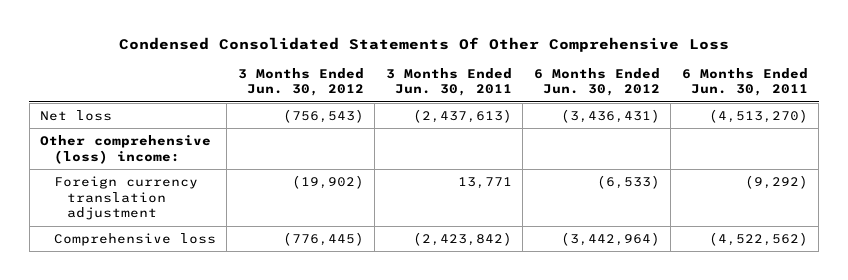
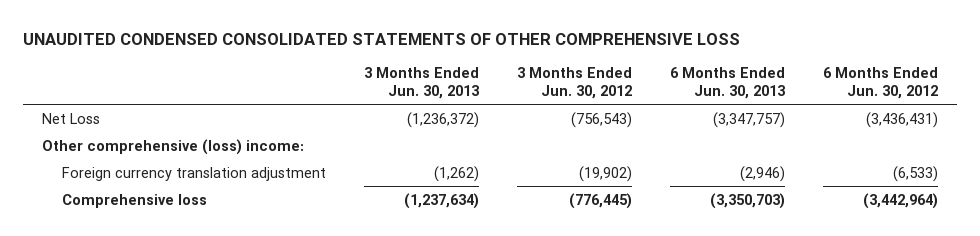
[119,36,730,52] Condensed Consolidated Statements Of Other Comprehensive Loss -> [22,33,740,46] UNAUDITED CONDENSED CONSOLIDATED STATEMENTS OF OTHER COMPREHENSIVE LOSS
[385,67,512,97] 3 Months Ended Jun. 30, 2011 -> none
[681,67,808,97] 6 Months Ended Jun. 30, 2011 -> none
none -> [363,67,479,99] 3 Months Ended Jun. 30, 2013
none -> [669,67,785,99] 6 Months Ended Jun. 30, 2013
[40,109,113,121] Net loss -> [41,112,100,124] Net Loss

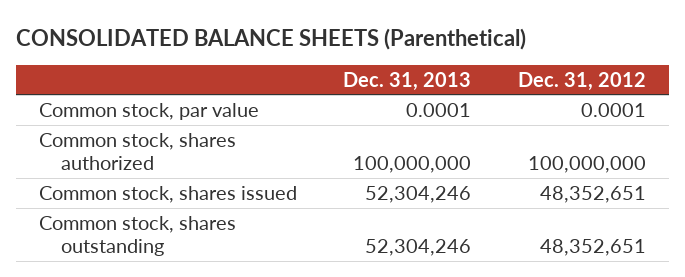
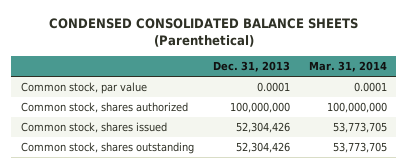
[15,27,526,50] CONSOLIDATED BALANCE SHEETS (Parenthetical) -> [48,18,358,48] CONDENSED CONSOLIDATED BALANCE SHEETS (Parenthetical)
[517,71,646,91] Dec. 31, 2012 -> none
none -> [308,61,387,73] Mar. 31, 2014
[365,185,472,203] 52,304,246 -> [235,121,290,133] 52,304,426
[365,239,472,257] 52,304,246 -> [235,141,290,153] 52,304,426

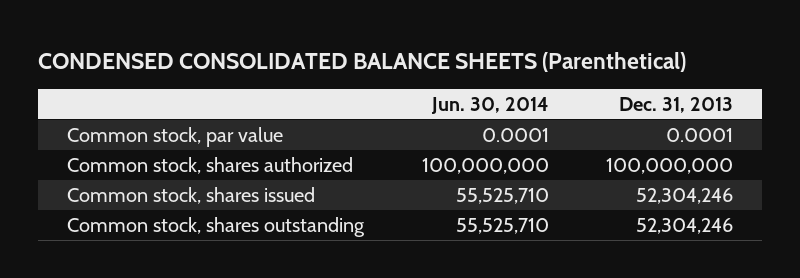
[308,61,387,73] Mar. 31, 2014 -> none
none -> [430,96,549,114] Jun. 30, 2014
[235,121,290,133] 52,304,426 -> [636,187,734,204] 52,304,246
[235,141,290,153] 52,304,426 -> [636,217,734,234] 52,304,246

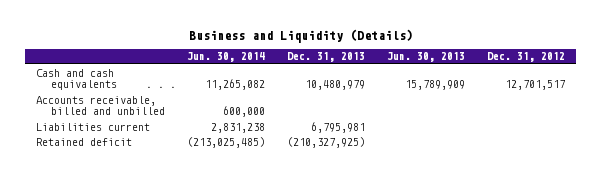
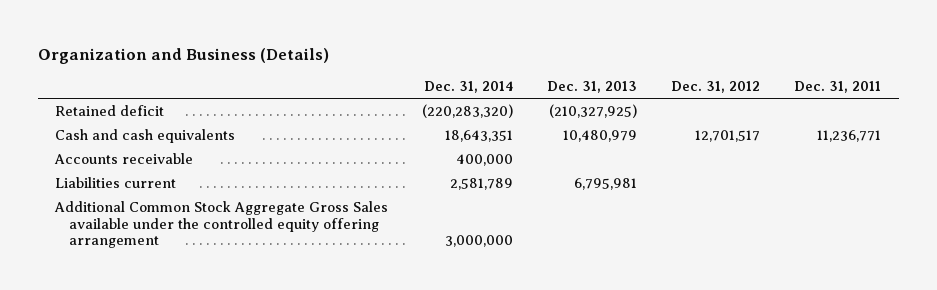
[188,28,413,43] Business and Liquidity (Details) -> [38,48,330,65] Organization and Business (Details)
[186,52,265,63] Jun. 30, 2014 -> none
[386,52,465,63] Jun. 30, 2013 -> none
none -> [424,81,514,94] Dec. 31, 2014
none -> [794,81,882,94] Dec. 31, 2011
[36,137,133,146] Retained deficit -> [55,104,165,116] Retained deficit
[36,95,165,116] Accounts receivable, billed and unbilled -> none
none -> [54,152,194,164] Accounts receivable
none -> [54,200,389,249] Additional Common Stock Aggregate Gross Sales available under the controlled equity offering arrangement

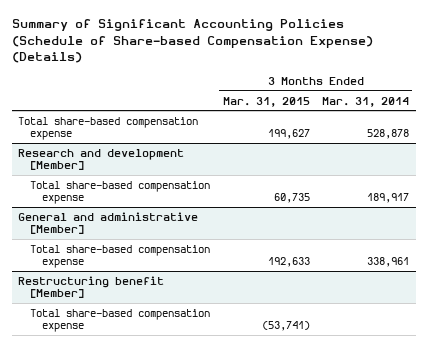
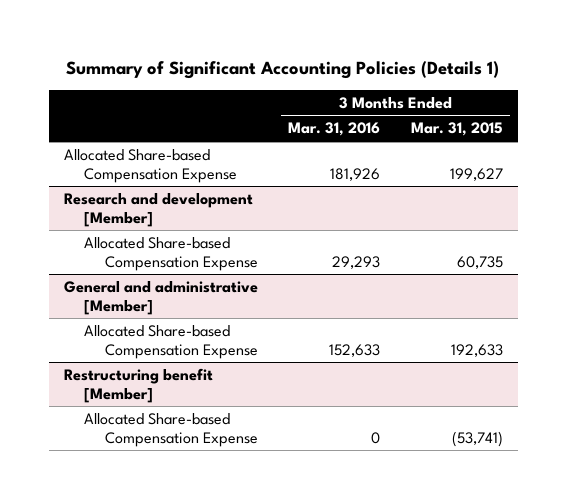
[11,19,373,63] Summary of Significant Accounting Policies (Schedule of Share-based Compensation Expense) (Details) -> [66,60,500,79] Summary of Significant Accounting Policies (Details 1)
[322,96,410,107] Mar. 31, 2014 -> none
none -> [288,122,381,137] Mar. 31, 2016
[18,116,199,141] Total share-based compensation expense -> [64,149,238,183] Allocated Share-based Compensation Expense
[29,180,210,205] Total share-based compensation expense -> [84,237,258,271] Allocated Share-based Compensation Expense
[29,244,210,269] Total share-based compensation expense -> [84,325,258,359] Allocated Share-based Compensation Expense
[29,308,210,333] Total share-based compensation expense -> [84,413,258,447] Allocated Share-based Compensation Expense

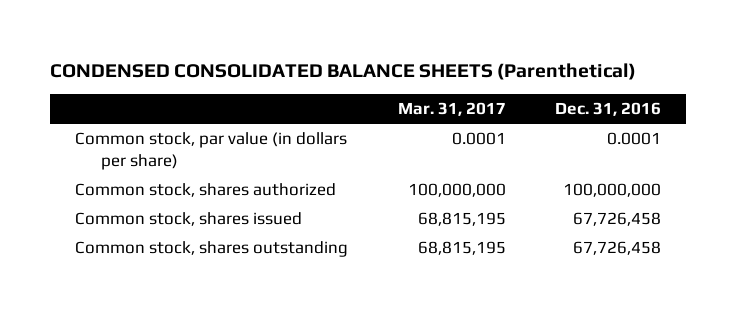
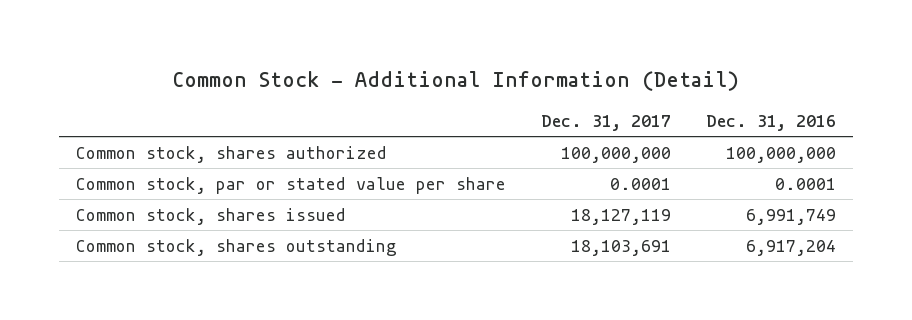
[50,62,637,80] CONDENSED CONSOLIDATED BALANCE SHEETS (Parenthetical) -> [171,70,739,91] Common Stock - Additional Information (Detail)
[397,102,506,117] Mar. 31, 2017 -> none
none -> [540,114,671,131] Dec. 31, 2017
[75,132,348,170] Common stock, par value (in dollars per share) -> none
none -> [75,176,506,194] Common stock, par or stated value per share
[573,212,662,227] 67,726,458 -> [745,208,836,225] 6,991,749
[573,241,662,256] 67,726,458 -> [745,239,836,256] 6,917,204

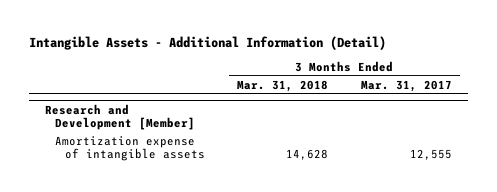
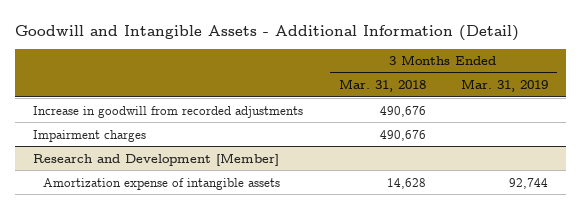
[29,36,387,51] Intangible Assets - Additional Information (Detail) -> [15,24,520,41] Goodwill and Intangible Assets - Additional Information (Detail)
[360,79,452,92] Mar. 31, 2017 -> none
none -> [461,79,549,93] Mar. 31, 2019
none -> [32,105,303,118] Increase in goodwill from recorded adjustments
none -> [32,129,146,142] Impairment charges

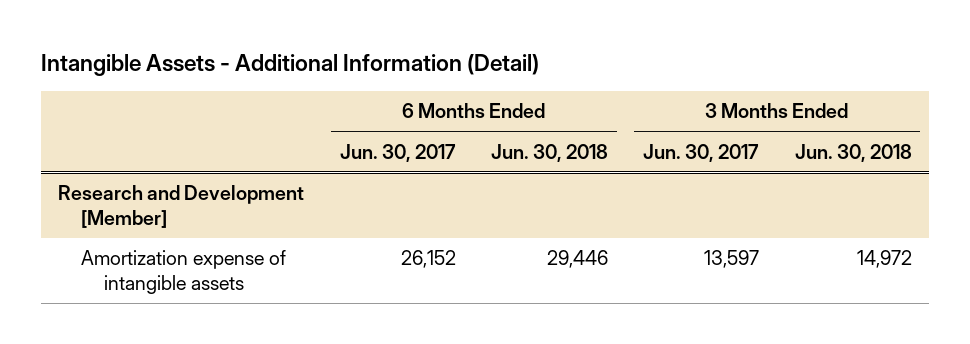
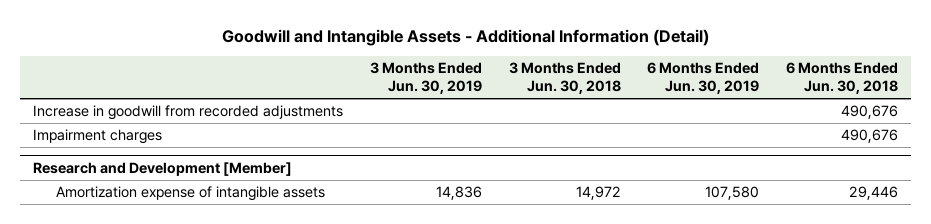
[40,54,539,77] Intangible Assets - Additional Information (Detail) -> [221,29,709,47] Goodwill and Intangible Assets - Additional Information (Detail)
[339,143,456,162] Jun. 30, 2017 -> none
[643,143,760,162] Jun. 30, 2017 -> none
none -> [369,62,482,95] 3 Months Ended Jun. 30, 2019
none -> [647,62,760,95] 6 Months Ended Jun. 30, 2019
none -> [33,105,344,121] Increase in goodwill from recorded adjustments
none -> [33,129,163,145] Impairment charges

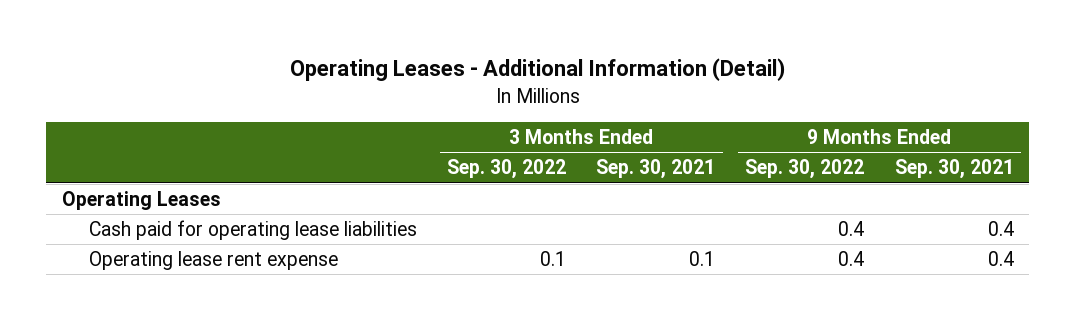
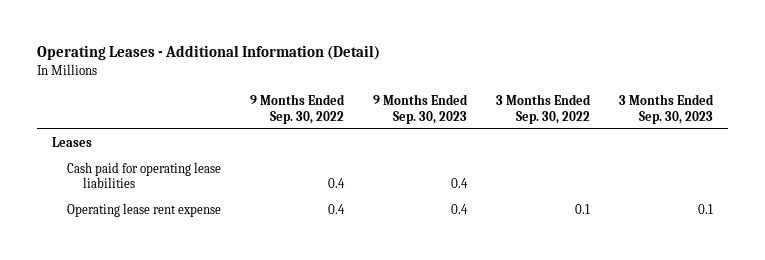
[596,159,716,180] Sep. 30, 2021 -> none
[894,159,1014,180] Sep. 30, 2021 -> none
none -> [373,94,469,124] 9 Months Ended Sep. 30, 2023
none -> [619,94,715,124] 3 Months Ended Sep. 30, 2023
[61,191,221,211] Operating Leases -> [51,137,92,148] Leases

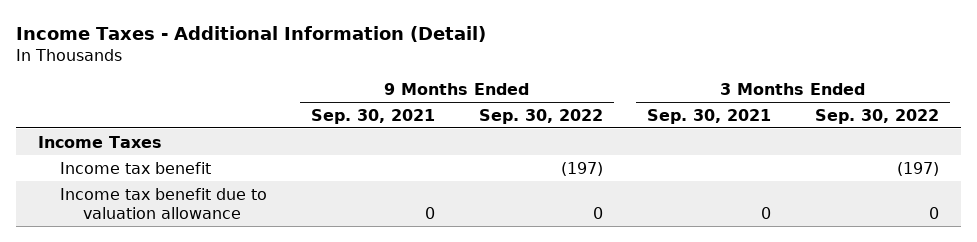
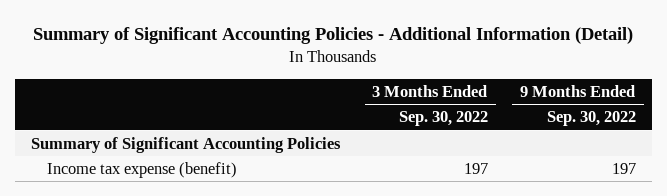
[15,25,486,42] Income Taxes - Additional Information (Detail) -> [33,27,634,45] Summary of Significant Accounting Policies - Additional Information (Detail)
[311,108,436,124] Sep. 30, 2021 -> none
[647,108,772,124] Sep. 30, 2021 -> none
[37,135,162,148] Income Taxes -> none
[60,187,268,220] Income tax benefit due to valuation allowance -> none
none -> [31,137,342,154] Summary of Significant Accounting Policies
[60,161,212,174] Income tax benefit -> [46,162,237,179] Income tax expense (benefit)
[561,161,604,176] (197) -> [611,163,636,175] 197
[897,161,940,176] (197) -> [463,163,488,175] 197

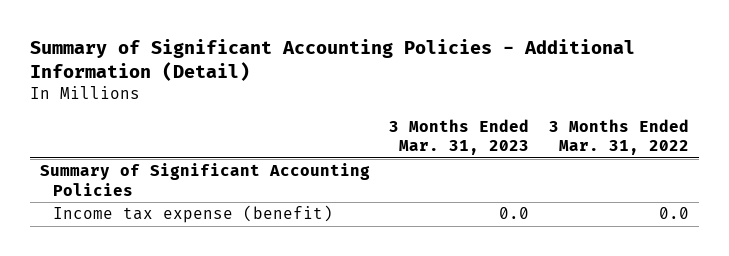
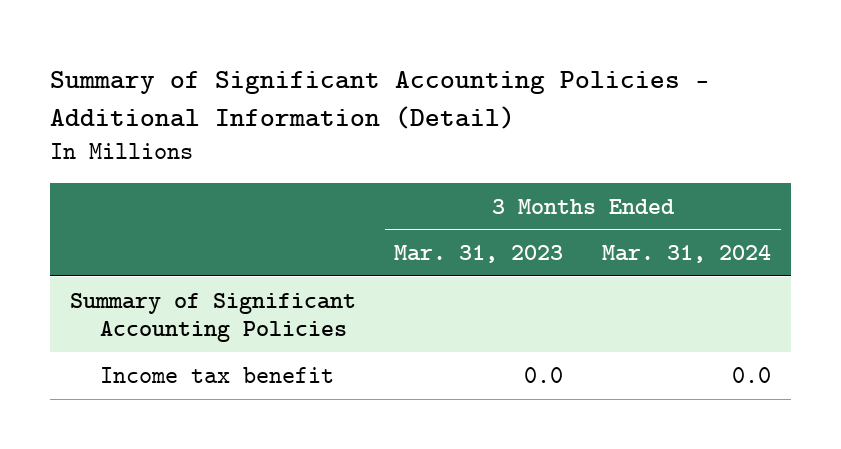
[549,119,690,156] 3 Months Ended Mar. 31, 2022 -> none
none -> [602,245,772,264] Mar. 31, 2024
[52,205,333,224] Income tax expense (benefit) -> [100,366,335,383] Income tax benefit

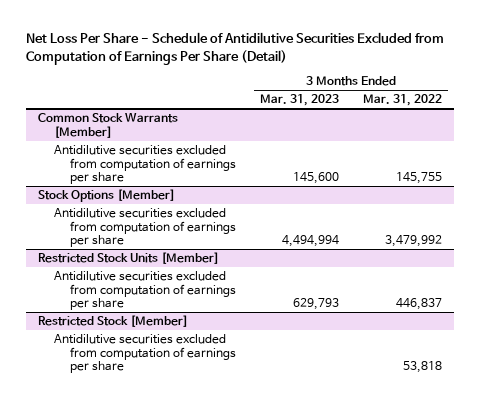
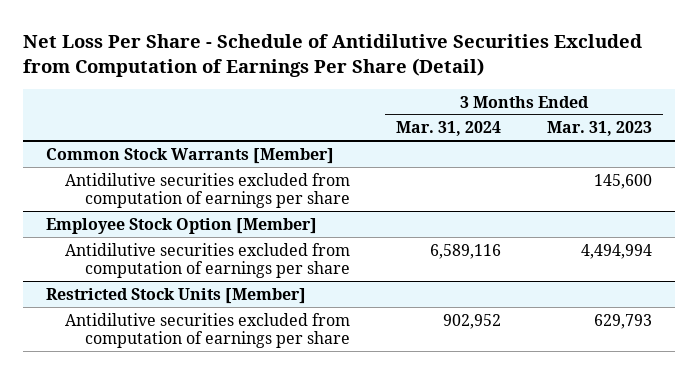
[363,94,443,107] Mar. 31, 2022 -> none
none -> [396,121,502,137] Mar. 31, 2024
[37,189,175,203] Stock Options [Member] -> [45,217,317,234] Employee Stock Option [Member]
[37,315,188,328] Restricted Stock [Member] -> none
[53,334,237,374] Antidilutive securities excluded from computation of earnings per share -> none

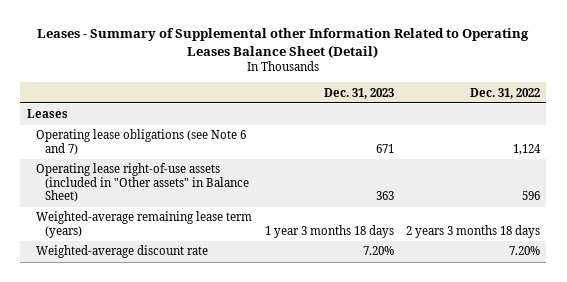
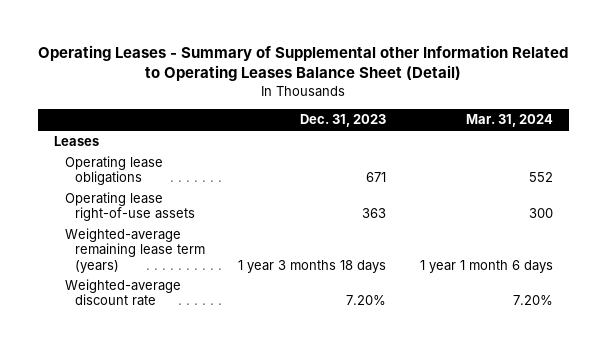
[37,28,530,58] Leases - Summary of Supplemental other Information Related to Operating Leases Balance Sheet (Detail) -> [38,44,569,82] Operating Leases - Summary of Supplemental other Information Related to Operating Leases Balance Sheet (Detail)
[470,87,541,99] Dec. 31, 2022 -> none
none -> [465,114,553,128] Mar. 31, 2024
[36,129,247,155] Operating lease obligations (see Note 6 and 7) -> [64,156,163,186] Operating lease obligations
[36,163,250,203] Operating lease right-of-use assets (included in "Other assets" in Balance Sheet) -> [64,192,196,222] Operating lease right-of-use assets

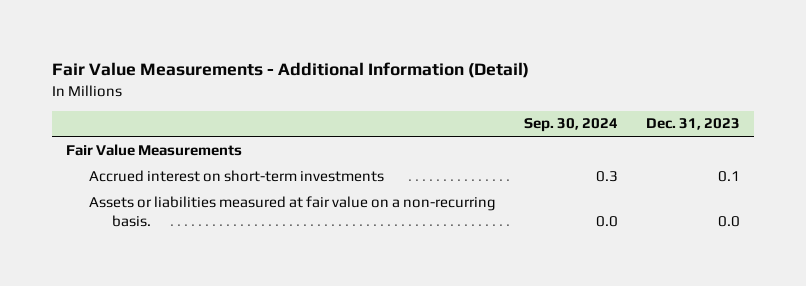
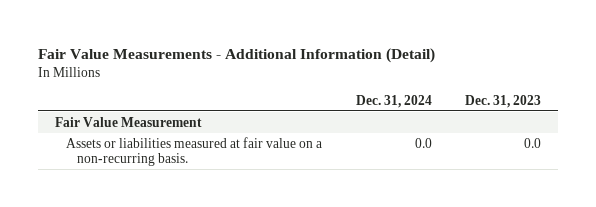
[524,118,619,133] Sep. 30, 2024 -> none
none -> [355,94,432,108] Dec. 31, 2024
[88,169,384,182] Accrued interest on short-term investments -> none
[65,143,242,156] Fair Value Measurements -> [54,116,202,127] Fair Value Measurement

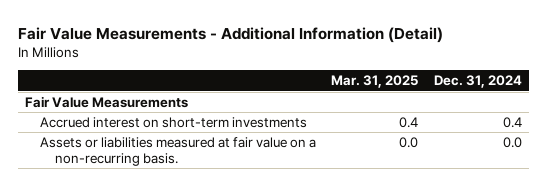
[465,94,542,108] Dec. 31, 2023 -> none
none -> [331,75,419,89] Mar. 31, 2025
[54,116,202,127] Fair Value Measurement -> [25,95,189,108] Fair Value Measurements
none -> [40,116,308,128] Accrued interest on short-term investments

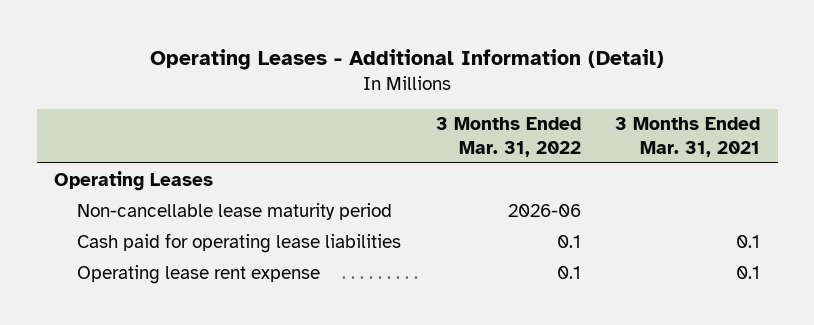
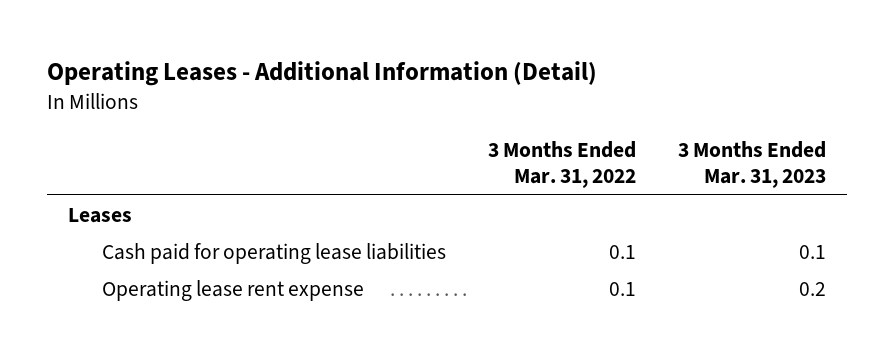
[615,117,761,157] 3 Months Ended Mar. 31, 2021 -> none
none -> [677,140,826,189] 3 Months Ended Mar. 31, 2023
[77,202,393,220] Non-cancellable lease maturity period -> none
[54,170,214,191] Operating Leases -> [67,207,132,223] Leases

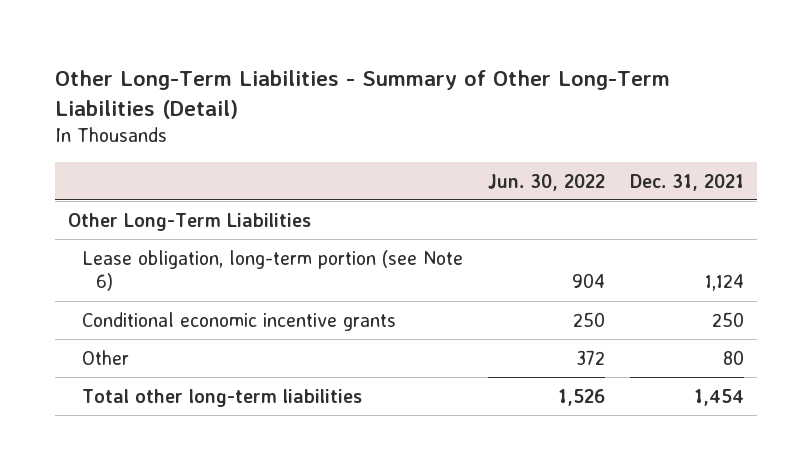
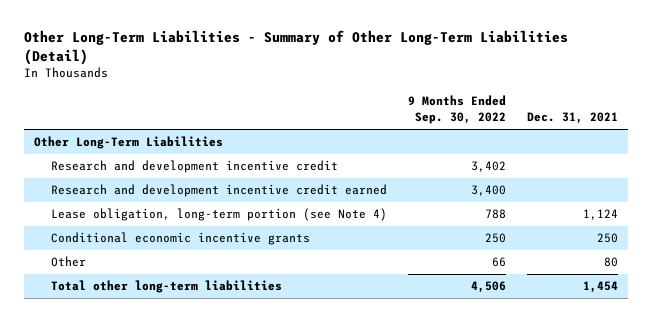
[488,173,606,191] Jun. 30, 2022 -> none
none -> [407,95,506,124] 9 Months Ended Sep. 30, 2022
none -> [51,160,339,174] Research and development incentive credit
none -> [51,184,388,198] Research and development incentive credit earned
[81,249,463,292] Lease obligation, long-term portion (see Note 6) -> [51,208,388,222] Lease obligation, long-term portion (see Note 4)

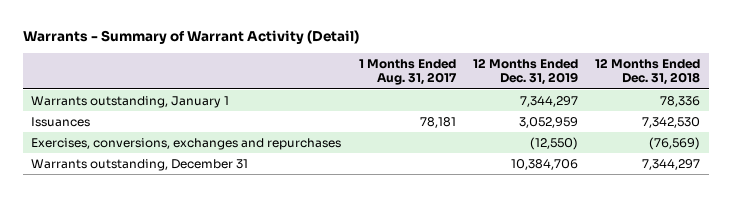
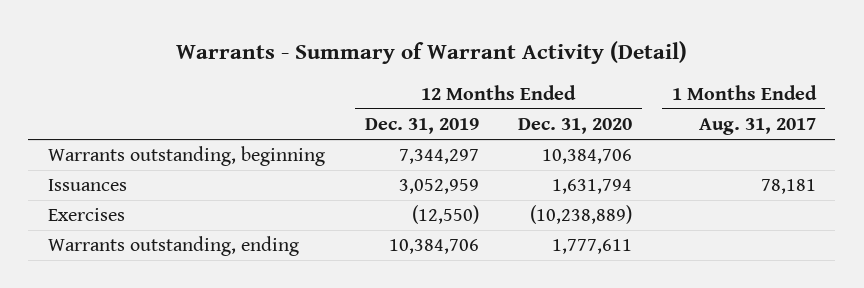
[595,57,701,86] 12 Months Ended Dec. 31, 2018 -> none
none -> [518,118,633,135] Dec. 31, 2020
[31,95,230,108] Warrants outstanding, January 1 -> [48,146,326,167] Warrants outstanding, beginning
[31,137,342,150] Exercises, conversions, exchanges and repurchases -> [48,208,126,222] Exercises
[31,158,249,171] Warrants outstanding, December 31 -> [48,236,300,257] Warrants outstanding, ending

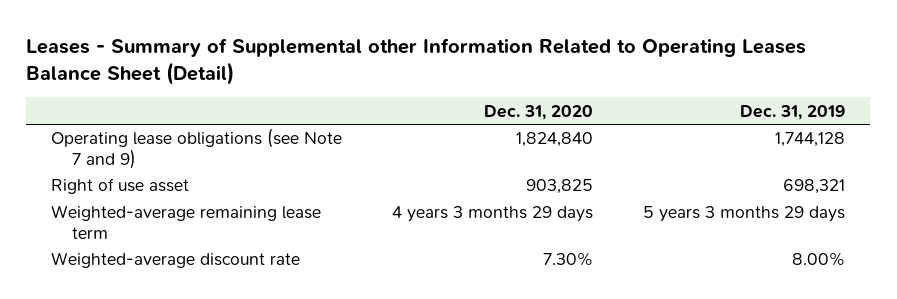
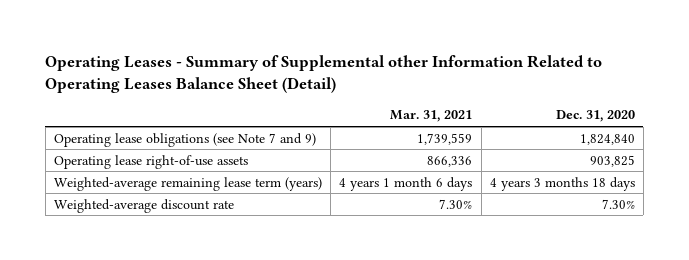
[26,38,807,86] Leases - Summary of Supplemental other Information Related to Operating Leases Balance Sheet (Detail) -> [45,55,603,94] Operating Leases - Summary of Supplemental other Information Related to Operating Leases Balance Sheet (Detail)
[740,104,846,120] Dec. 31, 2019 -> none
none -> [390,110,473,123] Mar. 31, 2021
[51,178,190,195] Right of use asset -> [54,154,249,169] Operating lease right-of-use assets
[51,205,322,239] Weighted-average remaining lease term -> [54,176,323,191] Weighted-average remaining lease term (years)
[392,206,594,223] 4 years 3 months 29 days -> [489,176,635,191] 4 years 3 months 18 days

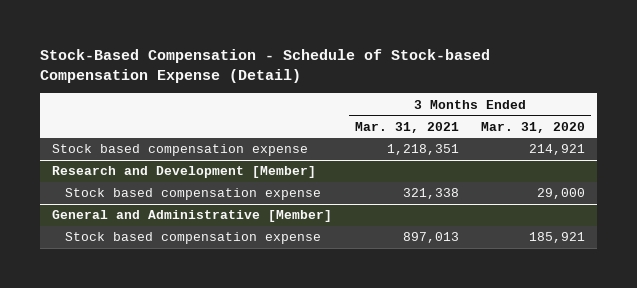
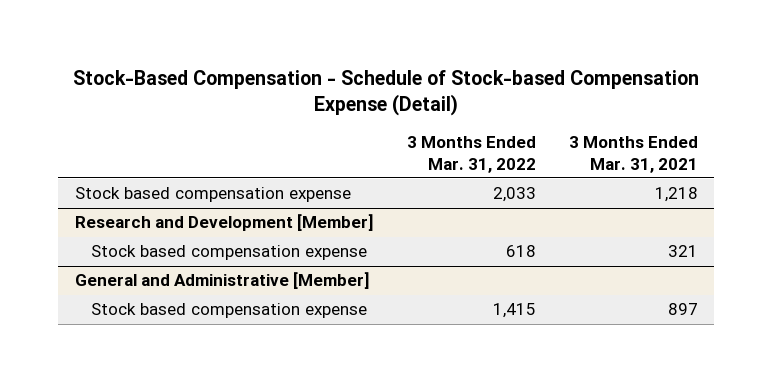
[481,121,586,133] Mar. 31, 2020 -> none
none -> [406,136,536,173] 3 Months Ended Mar. 31, 2022
[386,144,459,156] 1,218,351 -> [654,187,698,203] 1,218
[402,188,459,200] 321,338 -> [667,245,698,258] 321
[402,232,459,244] 897,013 -> [667,303,698,316] 897

